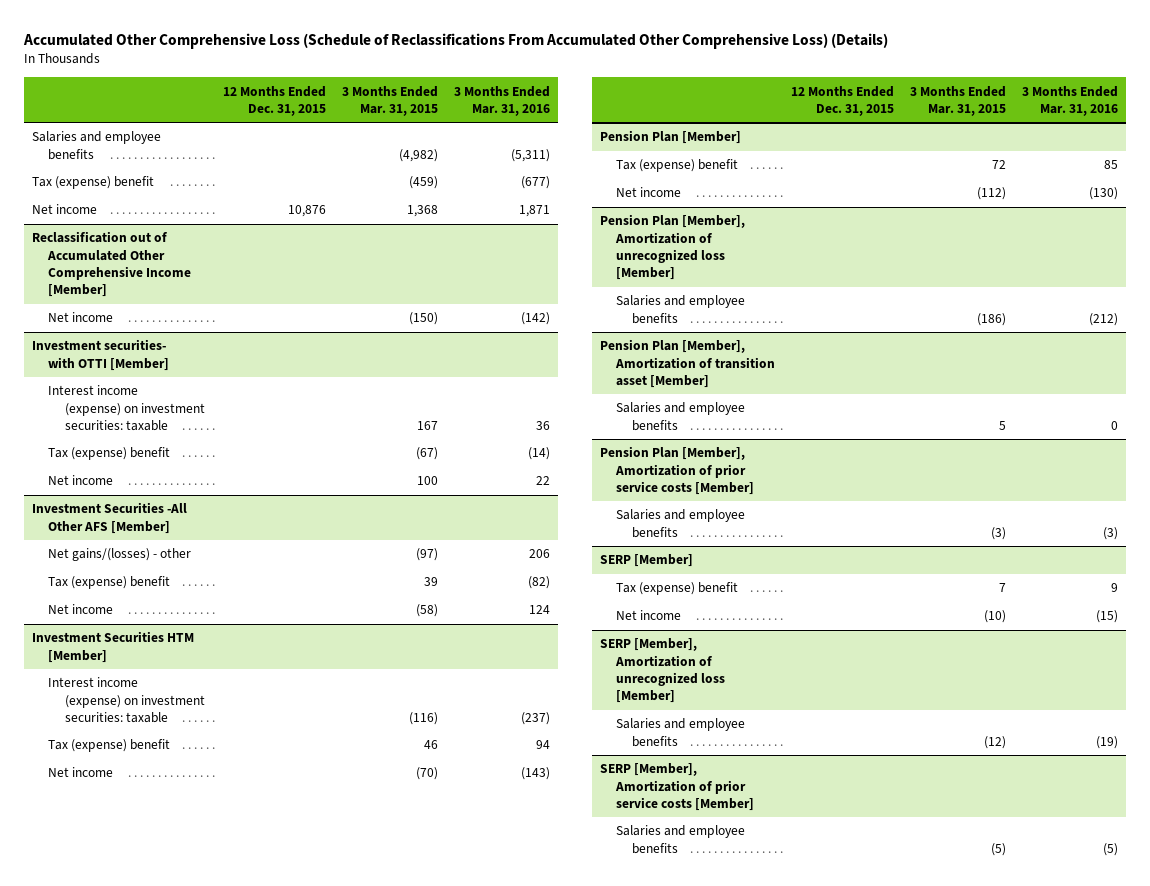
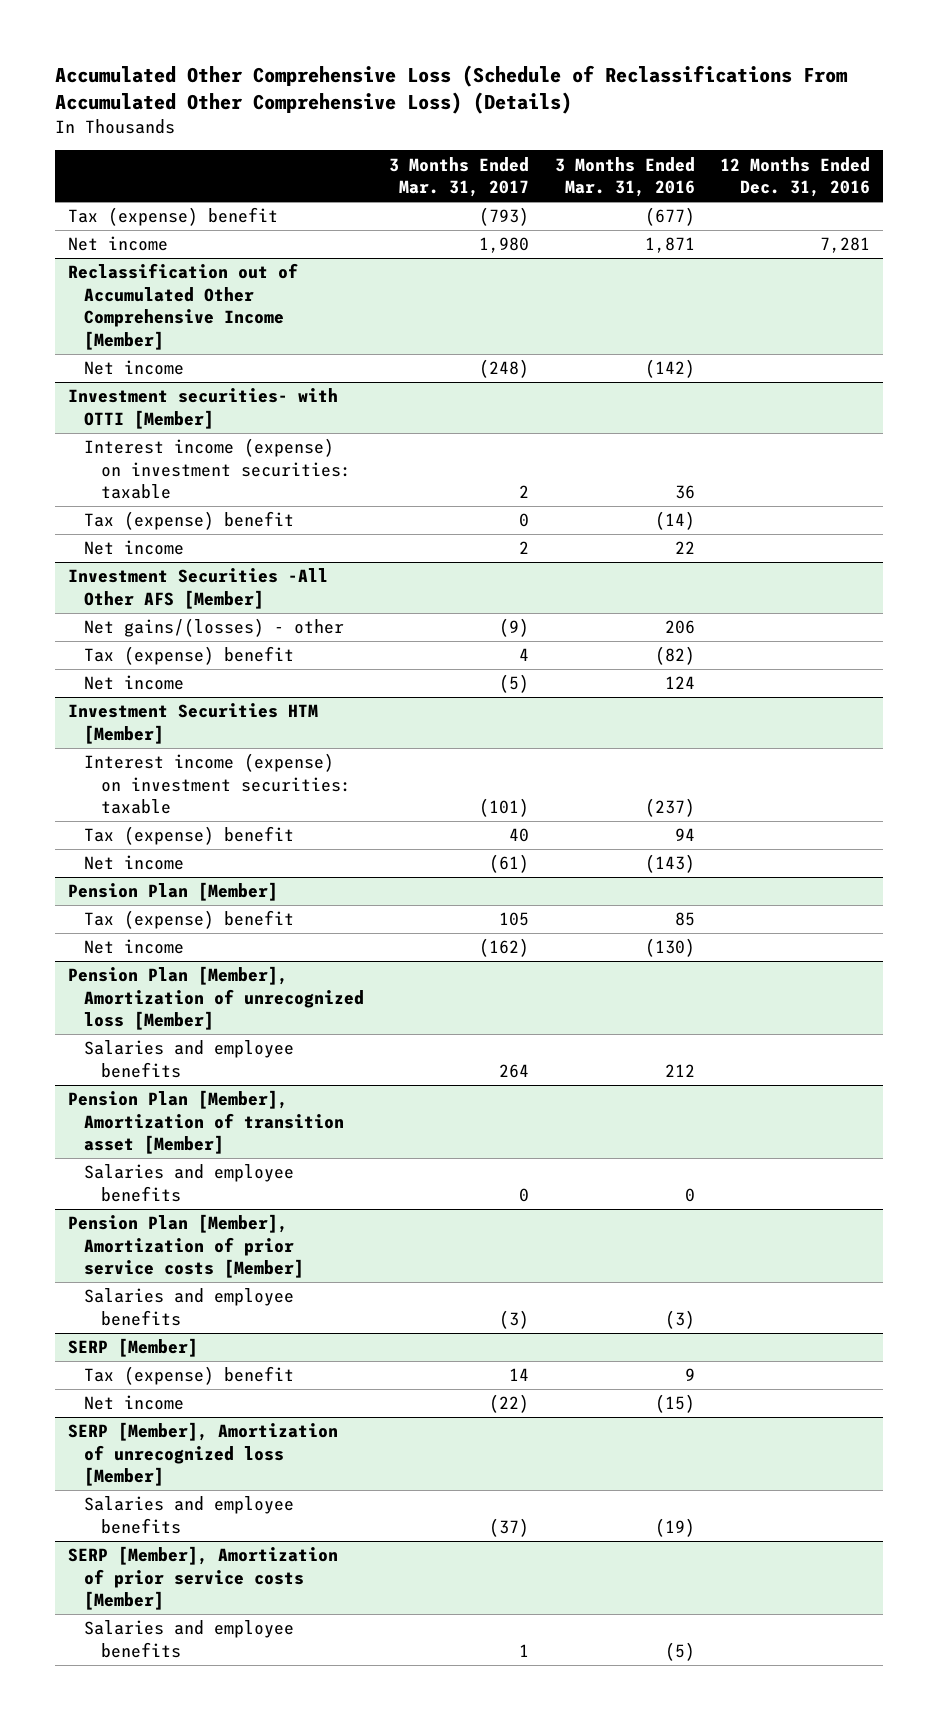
[223,85,327,116] 12 Months Ended Dec. 31, 2015 -> none
[342,85,439,116] 3 Months Ended Mar. 31, 2015 -> none
none -> [389,156,530,198] 3 Months Ended Mar. 31, 2017
none -> [720,156,871,198] 12 Months Ended Dec. 31, 2016
[32,131,162,160] Salaries and employee benefits -> none
[1088,312,1118,326] (212) -> [664,1063,695,1077] 212

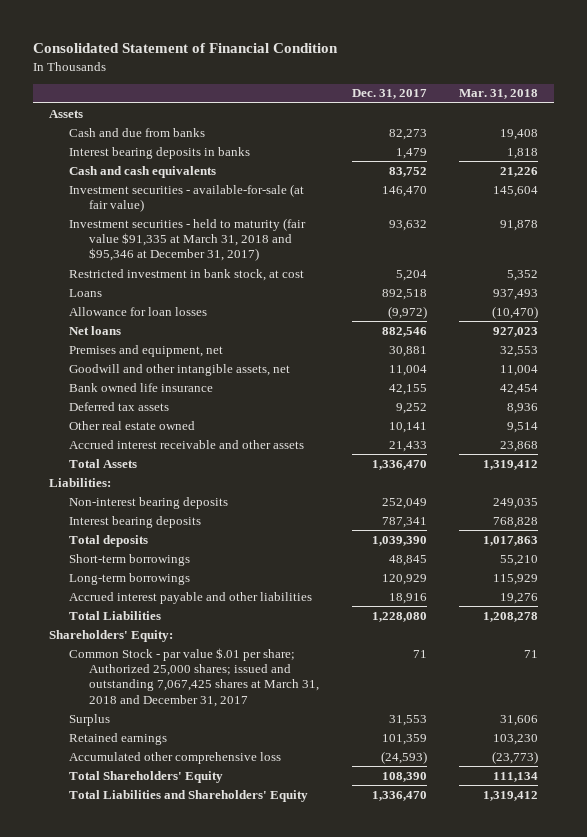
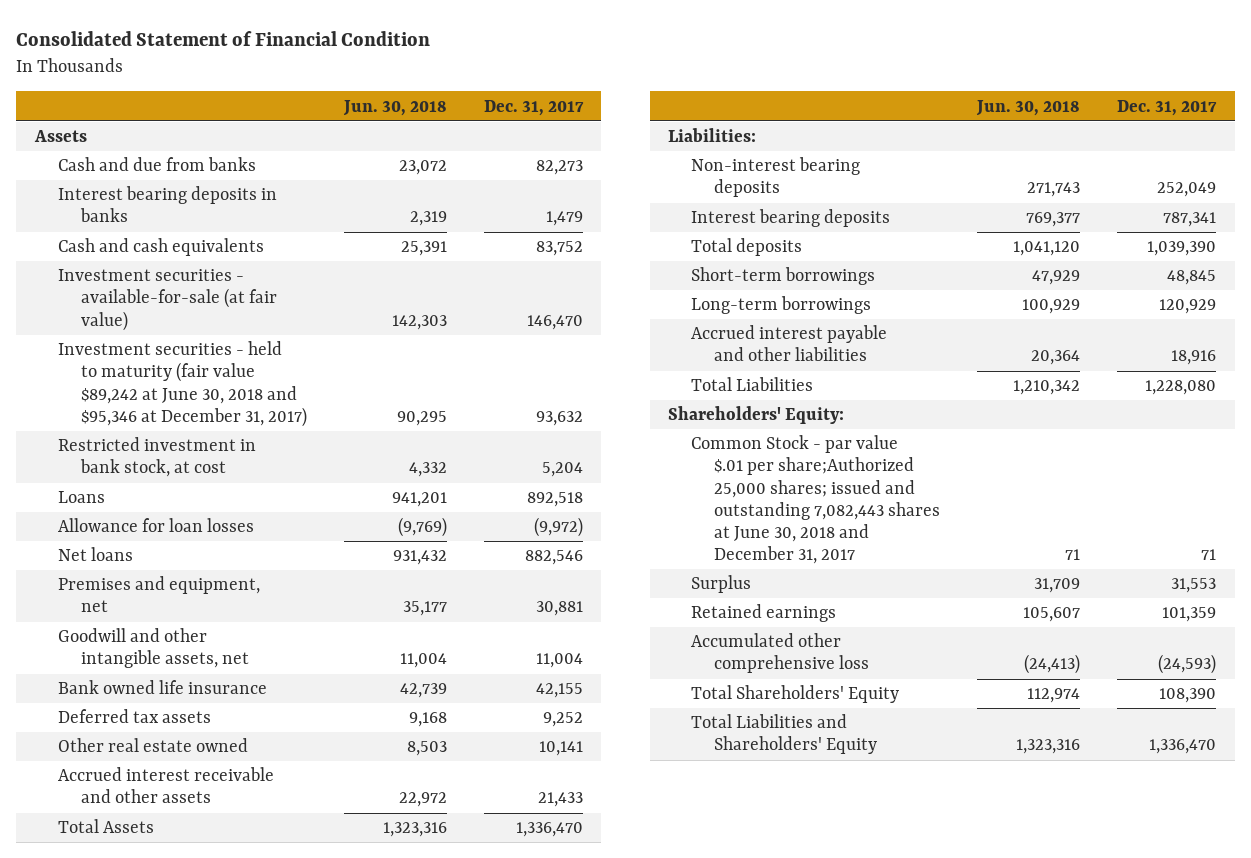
[459,89,539,100] Mar. 31, 2018 -> none
none -> [342,99,447,116] Jun. 30, 2018
[69,217,307,262] Investment securities - held to maturity (fair value $91,335 at March 31, 2018 and $95,346 at December 31, 2017) -> [57,341,307,427] Investment securities - held to maturity (fair value $89,242 at June 30, 2018 and $95,346 at December 31, 2017)
[69,647,320,707] Common Stock - par value $.01 per share; Authorized 25,000 shares; issued and outstanding 7,067,425 shares at March 31, 2018 and December 31, 2017 -> [691,435,941,565] Common Stock - par value $.01 per share;Authorized 25,000 shares; issued and outstanding 7,082,443 shares at June 30, 2018 and December 31, 2017

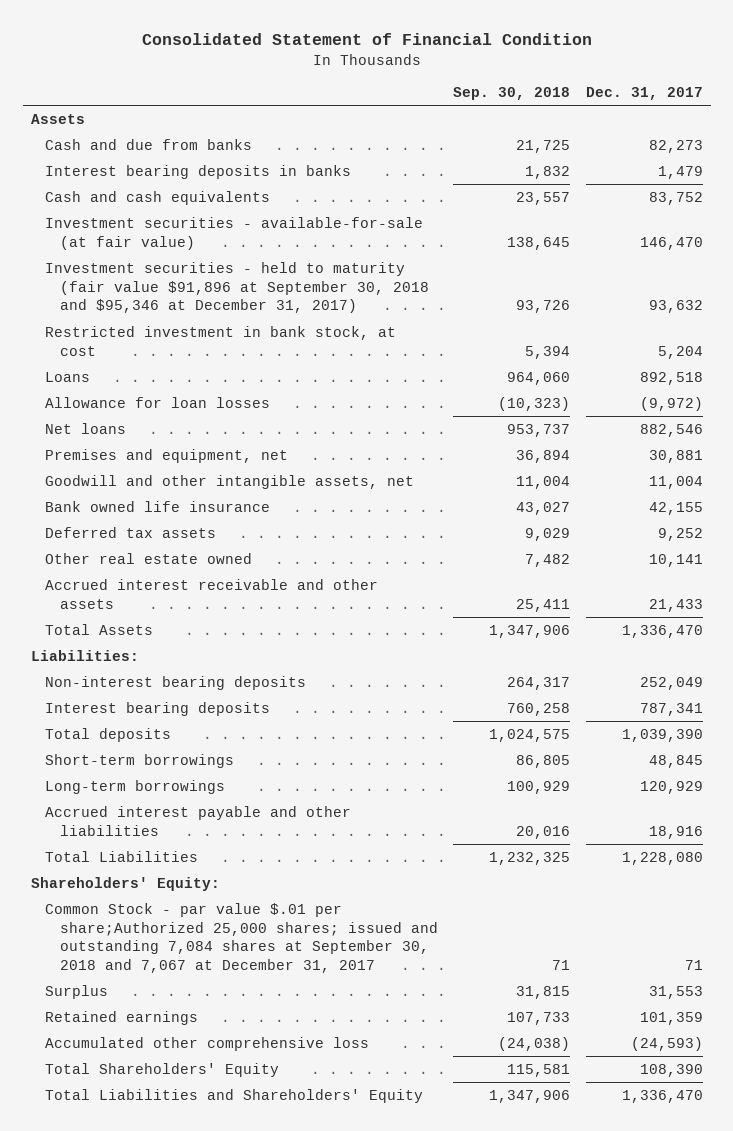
[342,99,447,116] Jun. 30, 2018 -> none
none -> [453,87,571,101] Sep. 30, 2018
[57,341,307,427] Investment securities - held to maturity (fair value $89,242 at June 30, 2018 and $95,346 at December 31, 2017) -> [45,261,429,314] Investment securities - held to maturity (fair value $91,896 at September 30, 2018 and $95,346 at December 31, 2017)
[691,435,941,565] Common Stock - par value $.01 per share;Authorized 25,000 shares; issued and outstanding 7,082,443 shares at June 30, 2018 and December 31, 2017 -> [45,902,438,974] Common Stock - par value $.01 per share;Authorized 25,000 shares; issued and outstanding 7,084 shares at September 30, 2018 and 7,067 at December 31, 2017

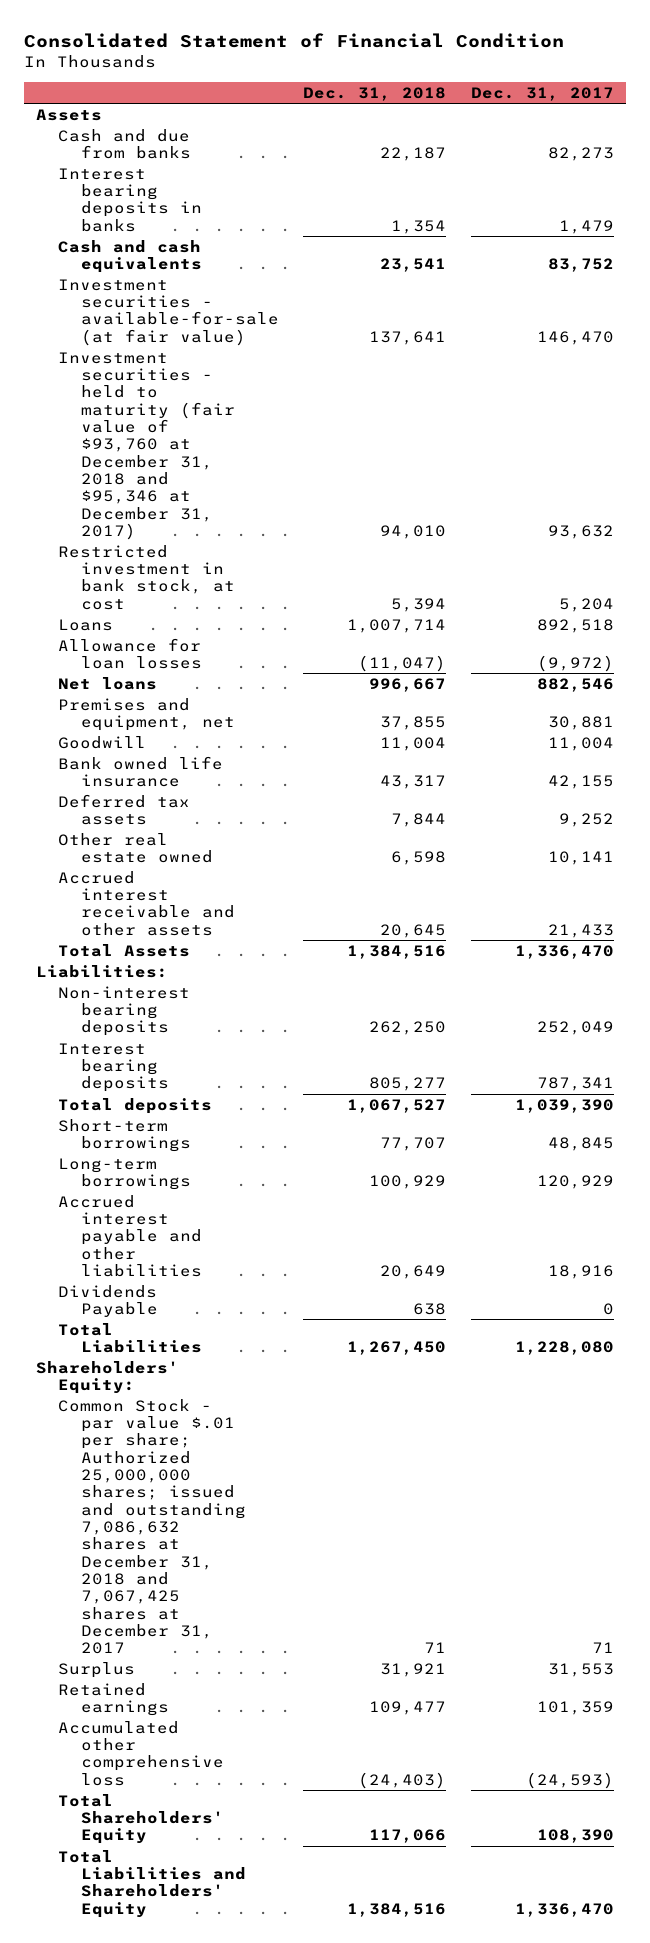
[453,87,571,101] Sep. 30, 2018 -> none
none -> [303,87,447,102] Dec. 31, 2018
[45,261,429,314] Investment securities - held to maturity (fair value $91,896 at September 30, 2018 and $95,346 at December 31, 2017) -> [58,351,235,540] Investment securities - held to maturity (fair value of $93,760 at December 31, 2018 and $95,346 at December 31, 2017)
[45,474,415,489] Goodwill and other intangible assets, net -> [58,735,147,749] Goodwill
none -> [58,1284,158,1318] Dividends Payable
[45,902,438,974] Common Stock - par value $.01 per share;Authorized 25,000 shares; issued and outstanding 7,084 shares at September 30, 2018 and 7,067 at December 31, 2017 -> [58,1398,246,1655] Common Stock - par value $.01 per share; Authorized 25,000,000 shares; issued and outstanding 7,086,632 shares at December 31, 2018 and 7,067,425 shares at December 31, 2017

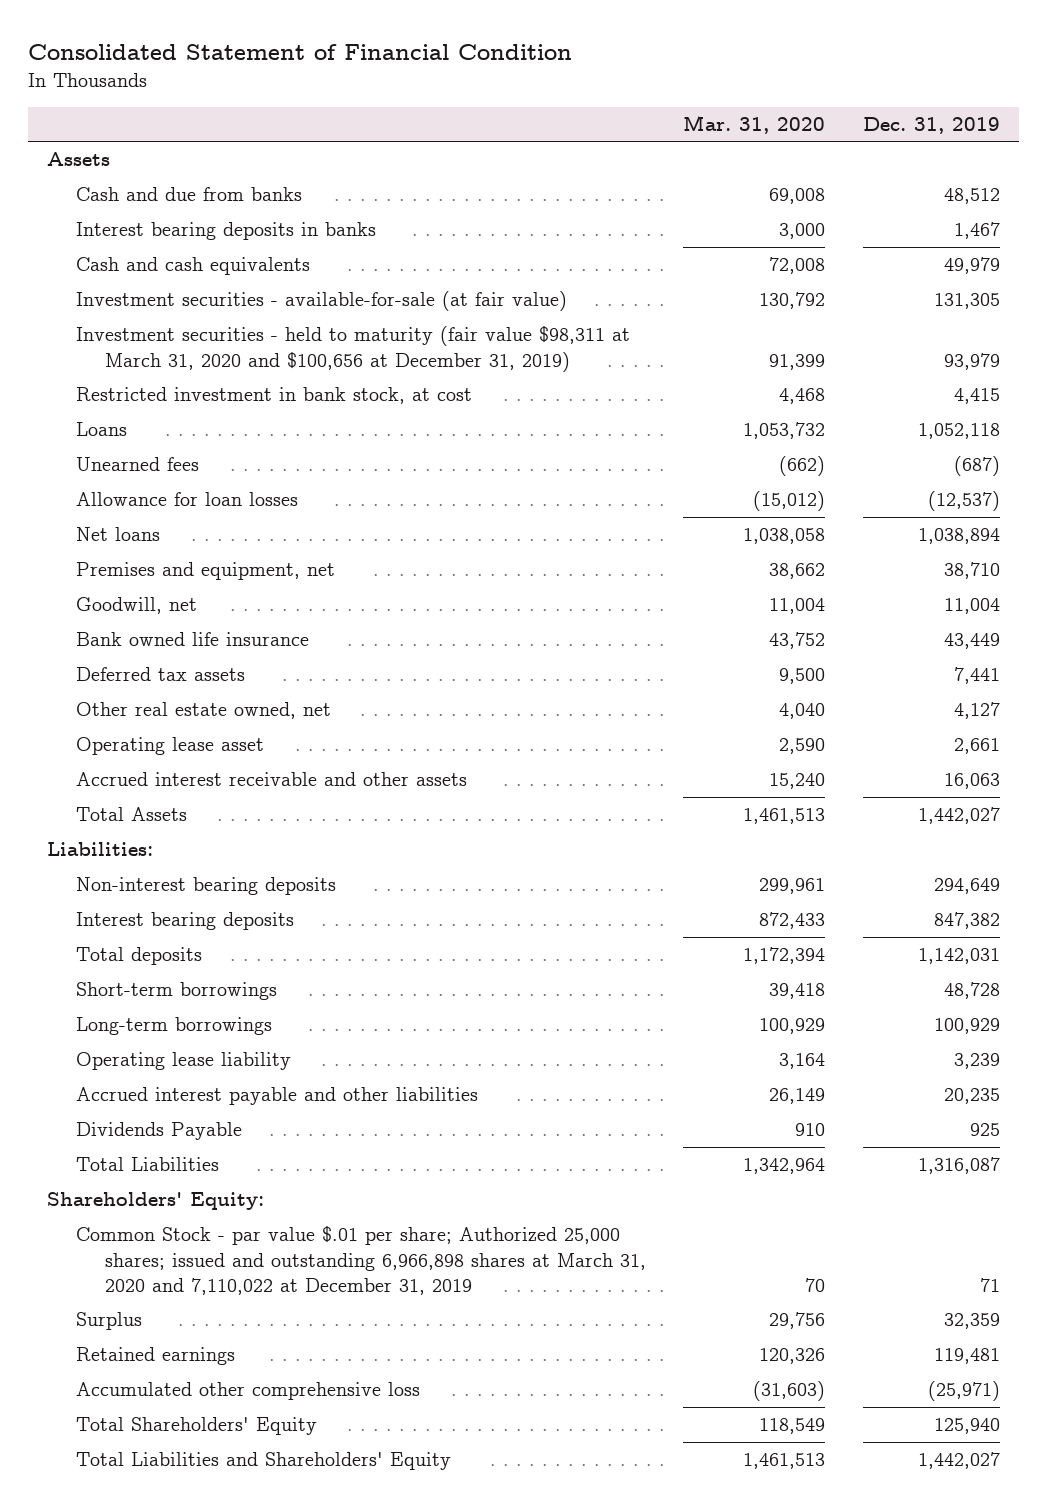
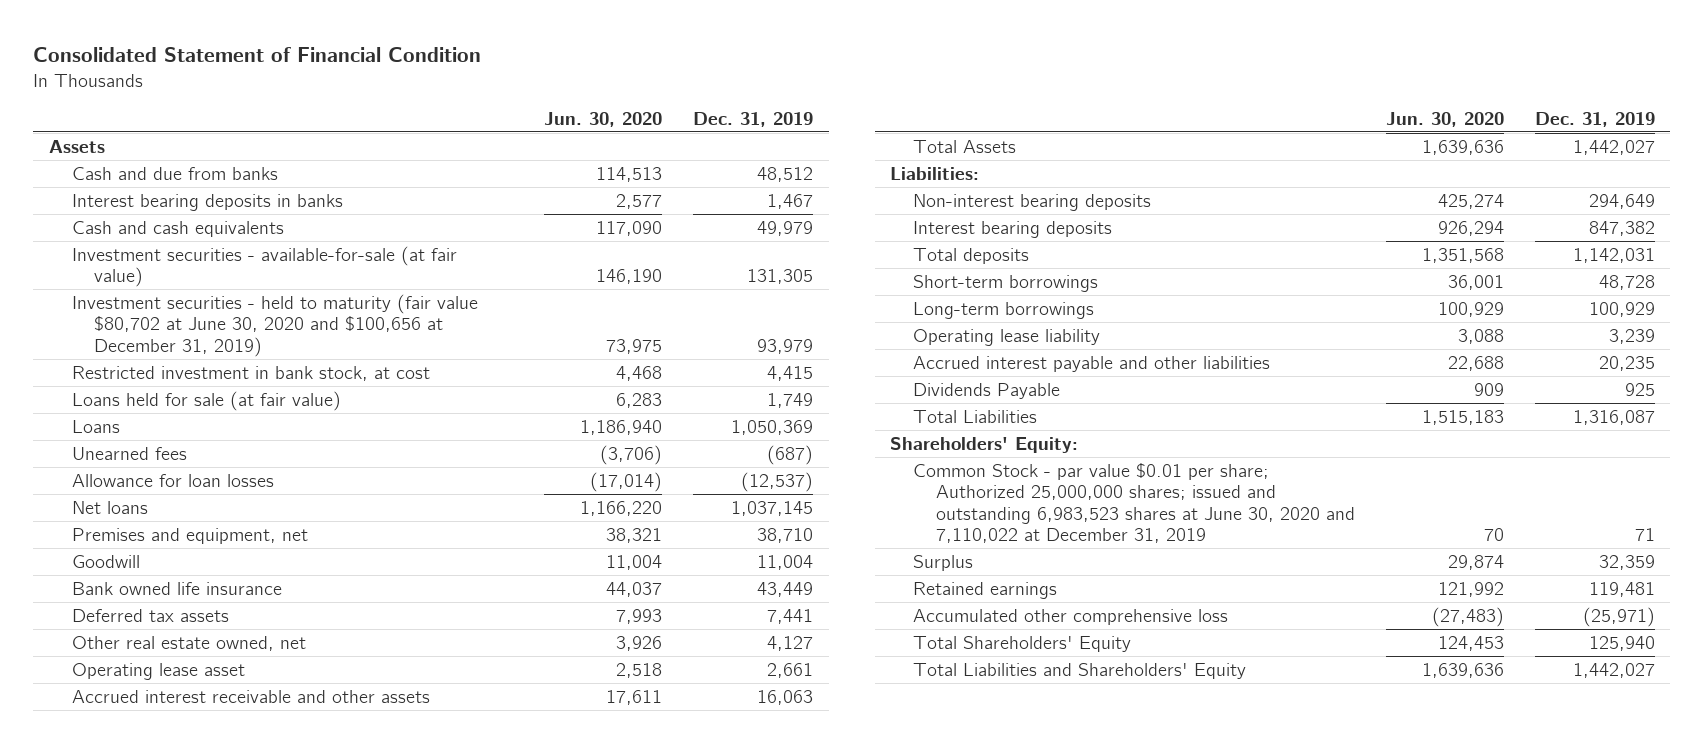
[683,114,826,134] Mar. 31, 2020 -> none
none -> [544,111,663,127] Jun. 30, 2020
[76,326,631,372] Investment securities - held to maturity (fair value $98,311 at March 31, 2020 and $100,656 at December 31, 2019) -> [71,293,478,357] Investment securities - held to maturity (fair value $80,702 at June 30, 2020 and $100,656 at December 31, 2019)
none -> [71,390,341,411] Loans held for sale (at fair value)
[918,423,1001,440] 1,052,118 -> [731,419,814,435] 1,050,369
[918,528,1001,545] 1,038,894 -> [731,500,814,516] 1,037,145
[76,597,198,615] Goodwill, net -> [71,554,140,568] Goodwill
[76,1226,646,1295] Common Stock - par value $.01 per share; Authorized 25,000 shares; issued and outstanding 6,966,898 shares at March 31, 2020 and 7,110,022 at December 31, 2019 -> [913,462,1355,544] Common Stock - par value $0.01 per share; Authorized 25,000,000 shares; issued and outstanding 6,983,523 shares at June 30, 2020 and 7,110,022 at December 31, 2019

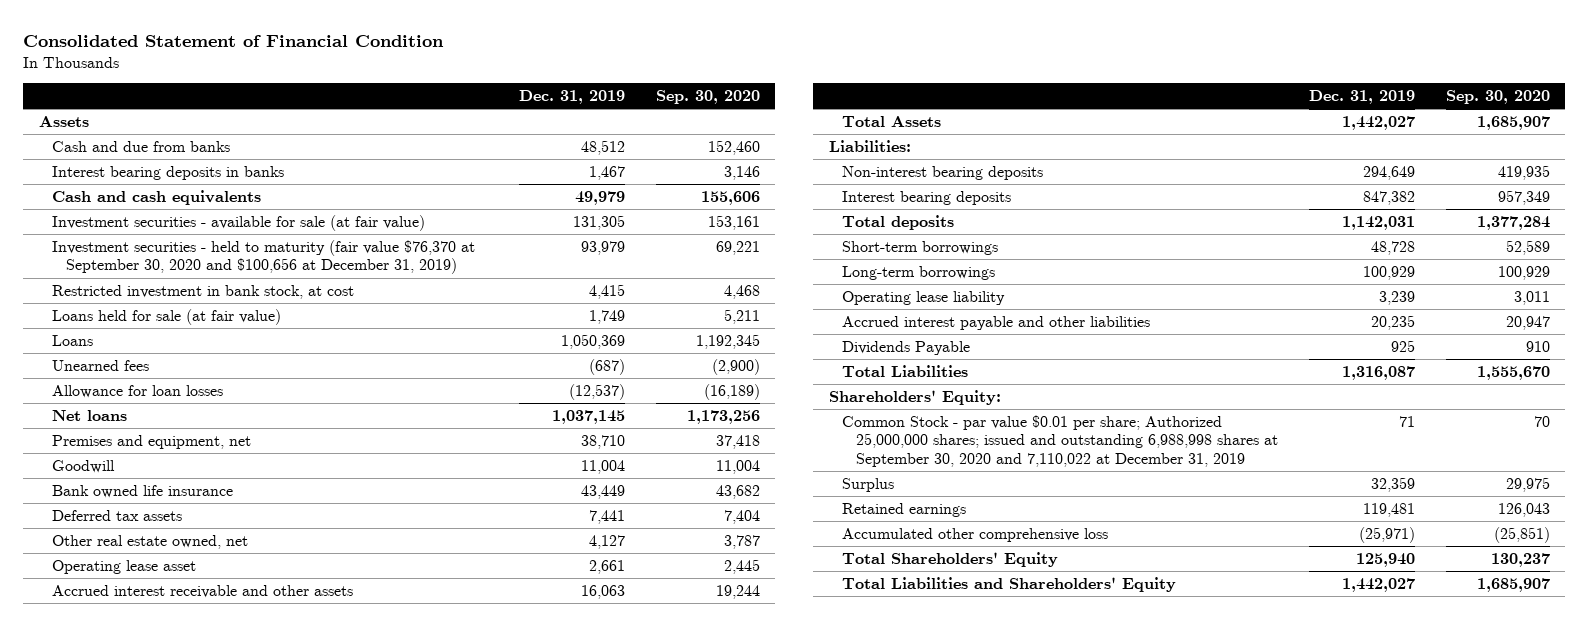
[544,111,663,127] Jun. 30, 2020 -> none
none -> [655,89,760,104] Sep. 30, 2020
[71,245,457,288] Investment securities - available-for-sale (at fair value) -> [52,214,426,231] Investment securities - available for sale (at fair value)
[71,293,478,357] Investment securities - held to maturity (fair value $80,702 at June 30, 2020 and $100,656 at December 31, 2019) -> [52,239,476,275] Investment securities - held to maturity (fair value $76,370 at September 30, 2020 and $100,656 at December 31, 2019)
[913,462,1355,544] Common Stock - par value $0.01 per share; Authorized 25,000,000 shares; issued and outstanding 6,983,523 shares at June 30, 2020 and 7,110,022 at December 31, 2019 -> [842,414,1279,467] Common Stock - par value $0.01 per share; Authorized 25,000,000 shares; issued and outstanding 6,988,998 shares at September 30, 2020 and 7,110,022 at December 31, 2019

